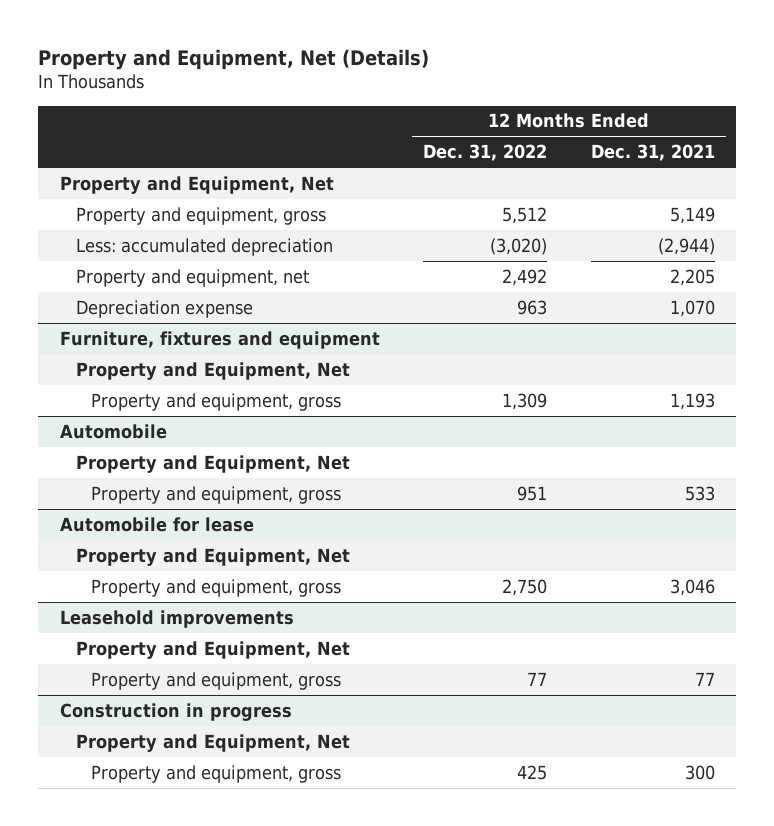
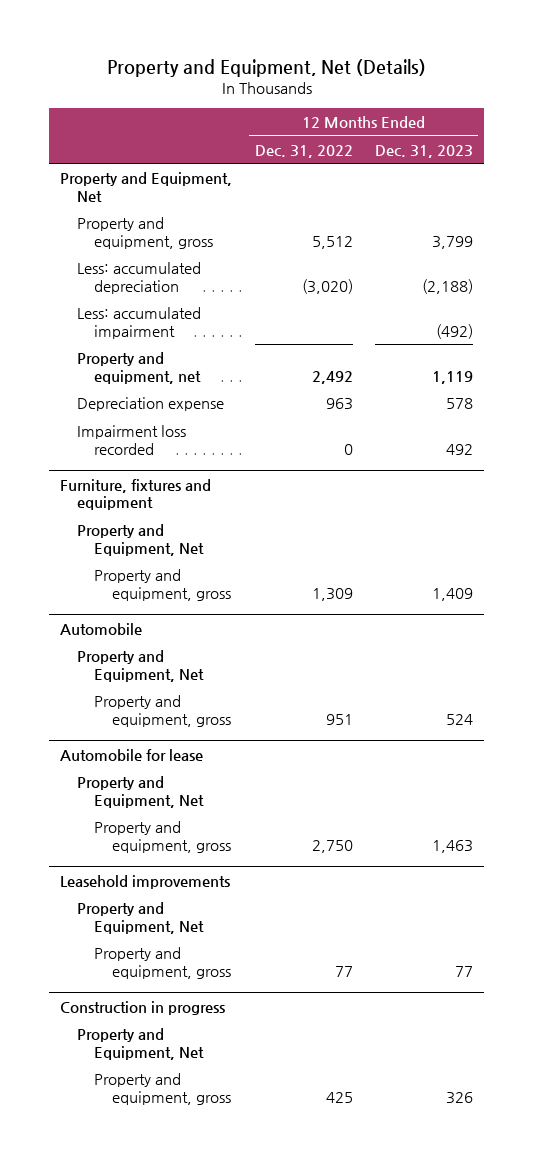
[590,144,715,162] Dec. 31, 2021 -> none
none -> [374,144,473,158] Dec. 31, 2023
none -> [77,307,202,339] Less: accumulated impairment
none -> [77,425,187,455] Impairment loss recorded

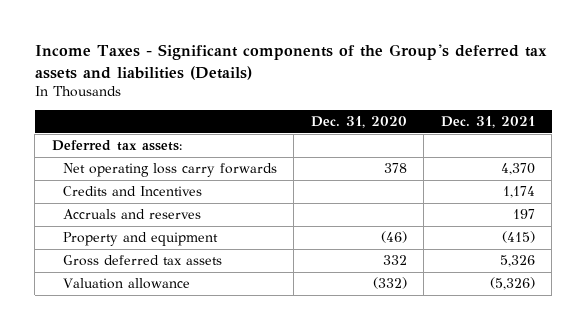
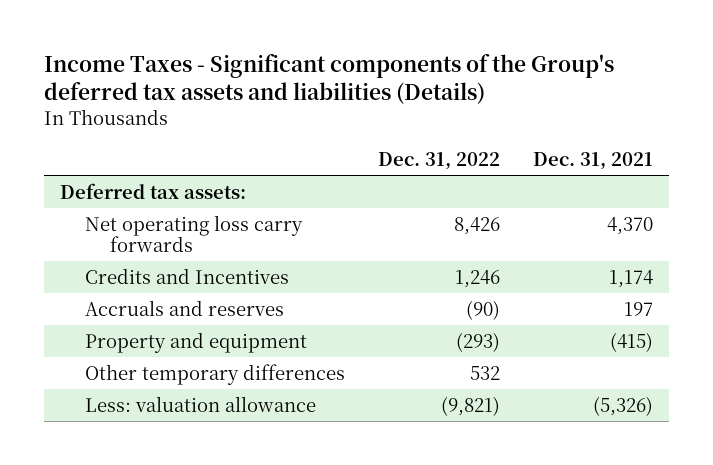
[310,116,407,129] Dec. 31, 2020 -> none
none -> [377,151,500,170] Dec. 31, 2022
[62,255,222,267] Gross deferred tax assets -> none
none -> [84,363,345,385] Other temporary differences
[62,278,190,290] Valuation allowance -> [84,395,316,412] Less: valuation allowance

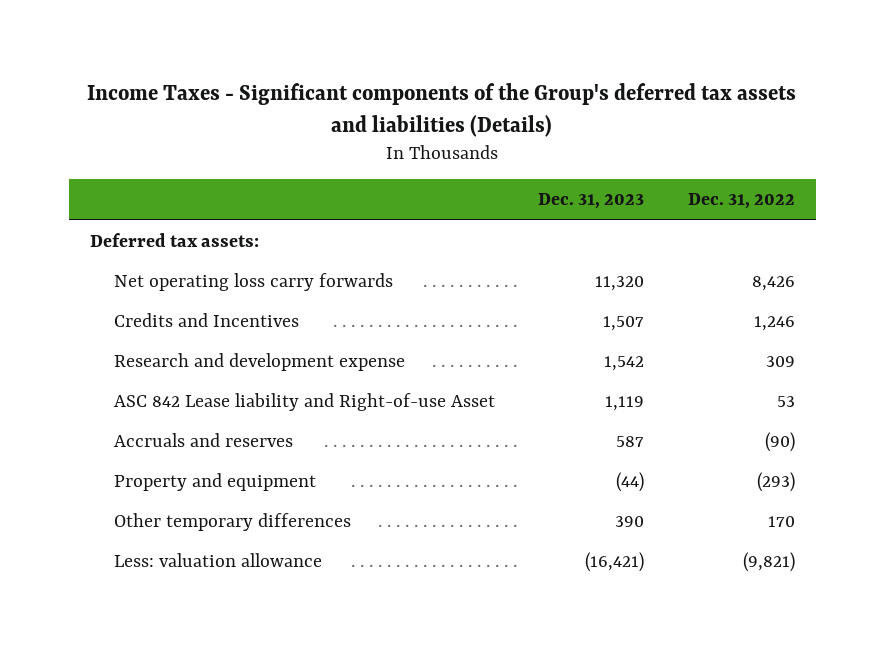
[532,151,653,170] Dec. 31, 2021 -> none
none -> [538,193,645,210] Dec. 31, 2023
none -> [114,352,406,371] Research and development expense
none -> [114,392,496,411] ASC 842 Lease liability and Right-of-use Asset
[469,365,500,380] 532 -> [767,515,795,527] 170

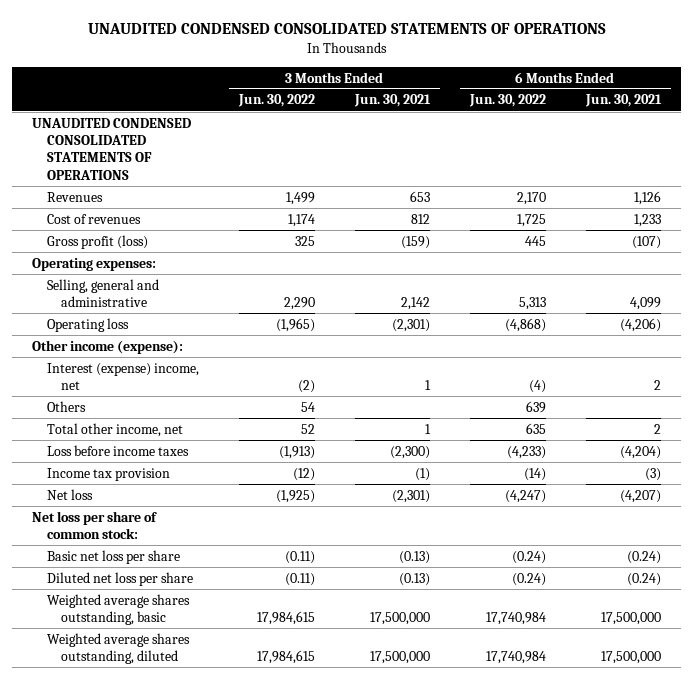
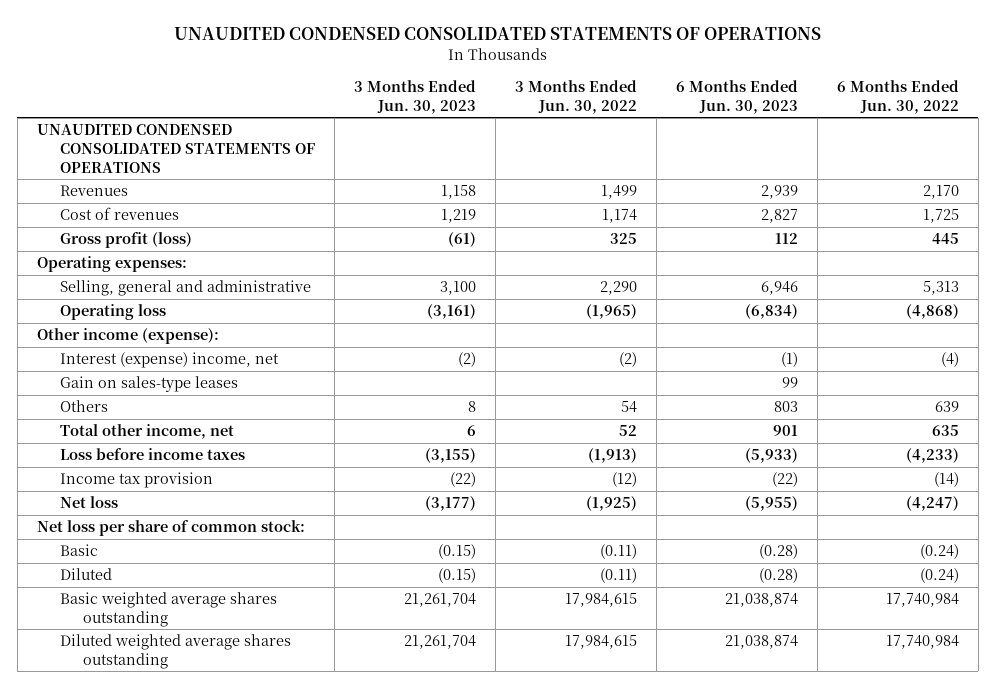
[353,94,431,108] Jun. 30, 2021 -> none
[584,94,662,108] Jun. 30, 2021 -> none
none -> [353,79,476,114] 3 Months Ended Jun. 30, 2023
none -> [675,79,798,114] 6 Months Ended Jun. 30, 2023
none -> [59,376,238,393] Gain on sales-type leases
[46,549,180,564] Basic net loss per share -> [59,544,98,557] Basic
[46,571,193,586] Diluted net loss per share -> [59,568,112,581] Diluted
[46,593,190,626] Weighted average shares outstanding, basic -> [59,592,277,627] Basic weighted average shares outstanding
[46,632,190,665] Weighted average shares outstanding, diluted -> [59,634,291,669] Diluted weighted average shares outstanding

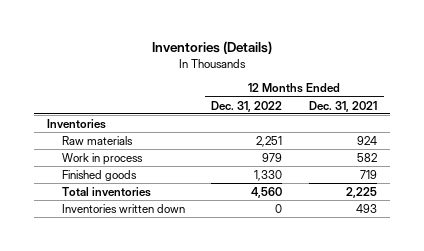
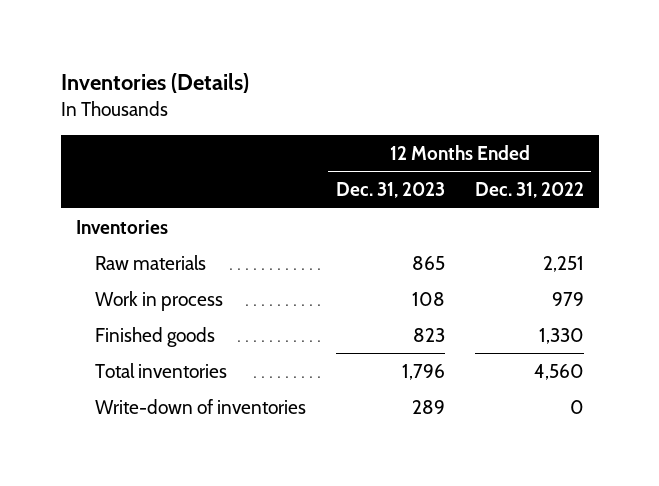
[309,100,378,112] Dec. 31, 2021 -> none
none -> [335,182,445,199] Dec. 31, 2023
[61,203,185,213] Inventories written down -> [94,398,306,414] Write-down of inventories

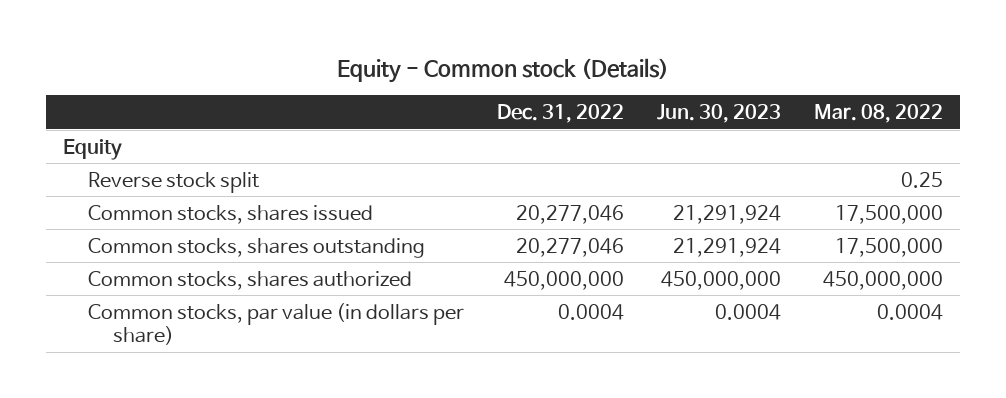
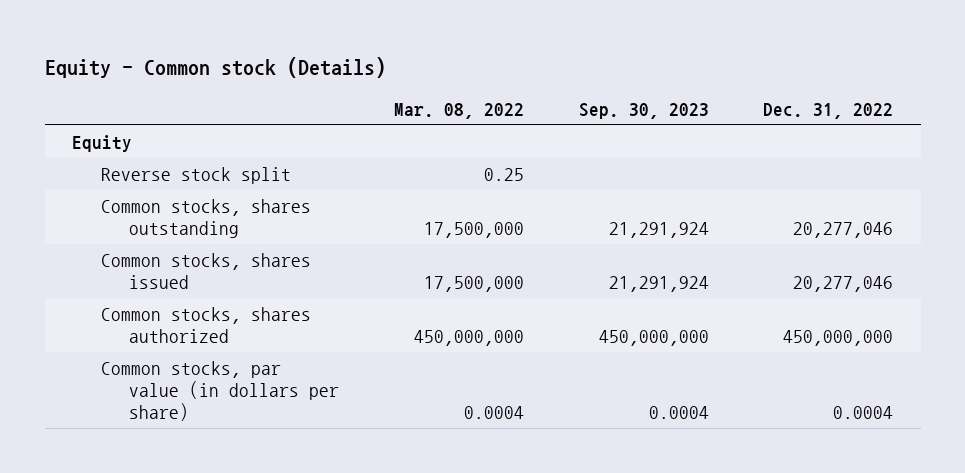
[657,104,782,124] Jun. 30, 2023 -> none
none -> [578,102,709,119] Sep. 30, 2023
[87,204,373,224] Common stocks, shares issued -> [100,253,311,290] Common stocks, shares issued

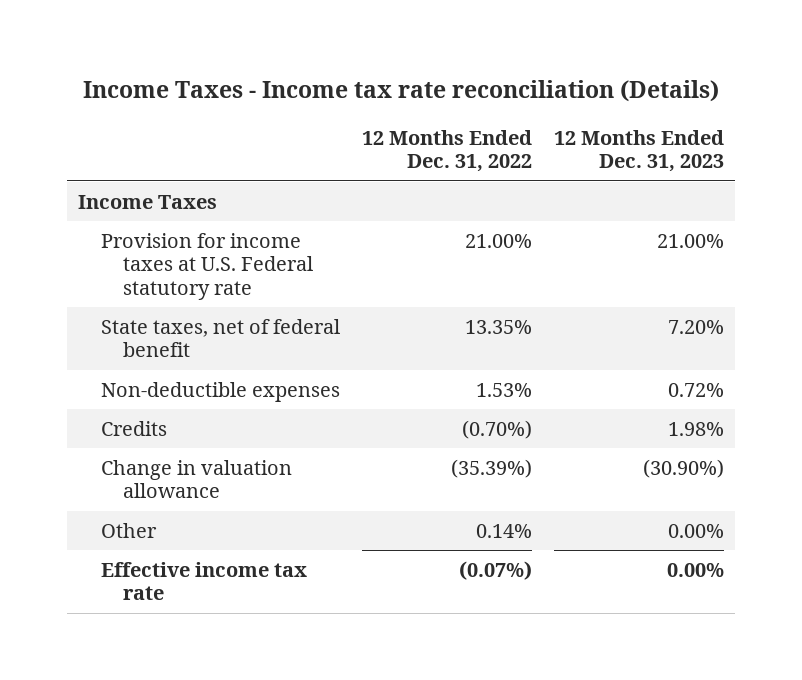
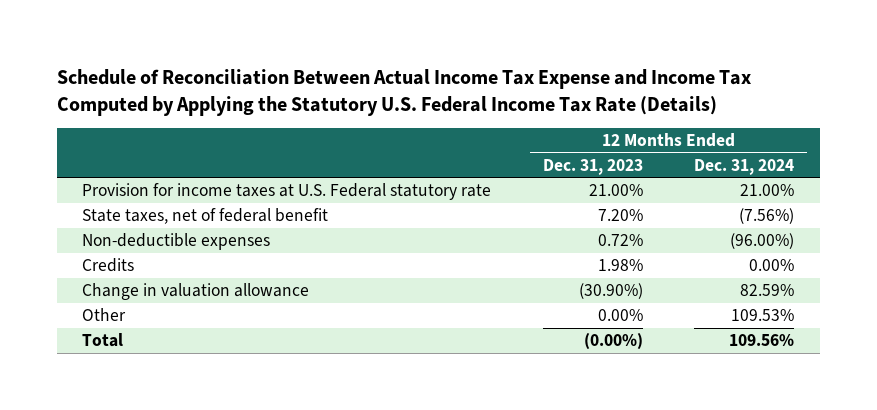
[83,79,720,102] Income Taxes - Income tax rate reconciliation (Details) -> [56,68,751,116] Schedule of Reconciliation Between Actual Income Tax Expense and Income Tax Computed by Applying the Statutory U.S. Federal Income Tax Rate (Details)
[361,129,532,173] 12 Months Ended Dec. 31, 2022 -> none
none -> [694,158,795,175] Dec. 31, 2024
[77,194,217,209] Income Taxes -> none
[100,561,307,601] Effective income tax rate -> none
none -> [82,333,124,348] Total

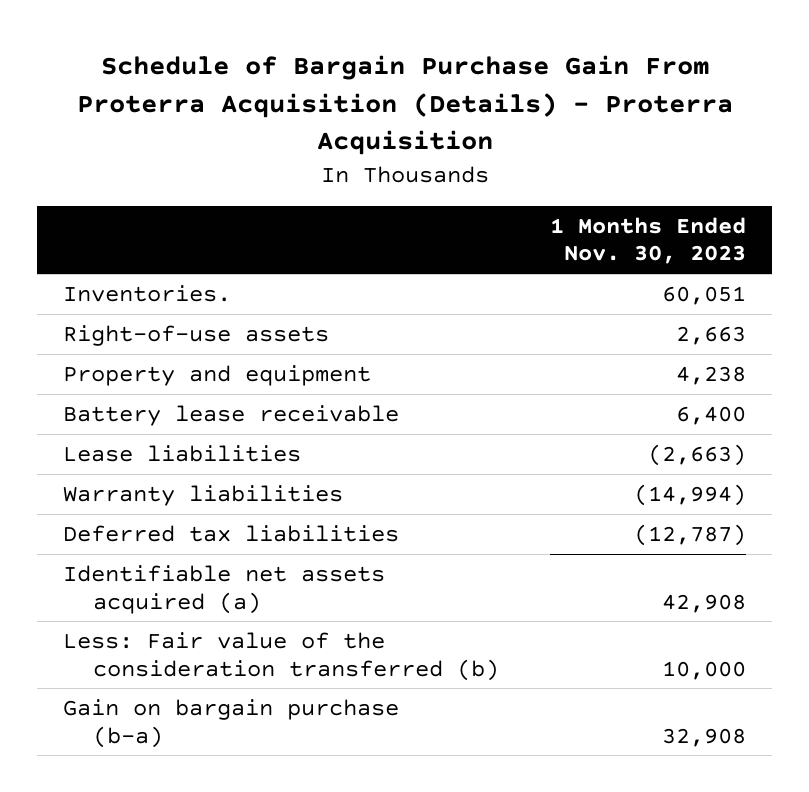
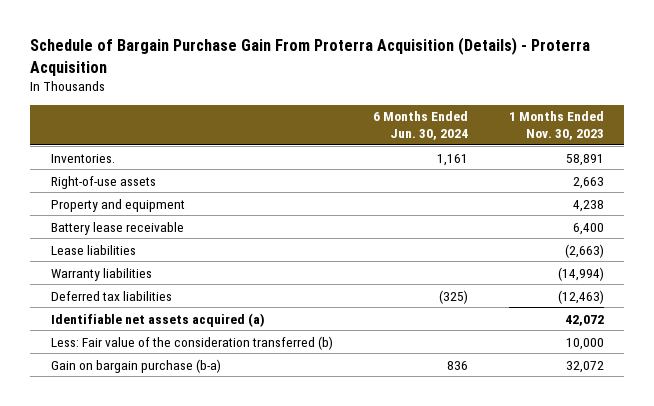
none -> [373,111,469,141] 6 Months Ended Jun. 30, 2024
[662,285,747,305] 60,051 -> [565,153,604,166] 58,891
[634,523,747,546] (12,787) -> [557,289,604,304] (12,463)
[662,593,747,613] 42,908 -> [564,314,604,326] 42,072
[662,727,747,747] 32,908 -> [565,360,604,373] 32,072

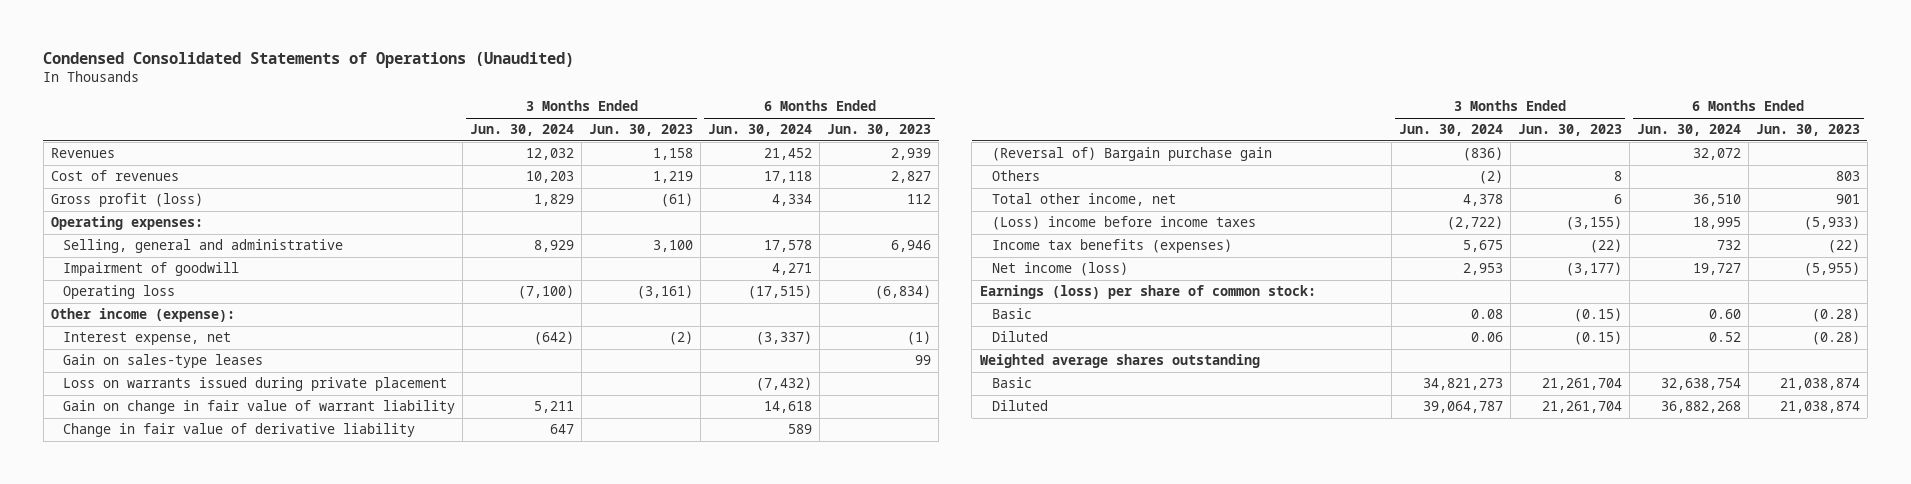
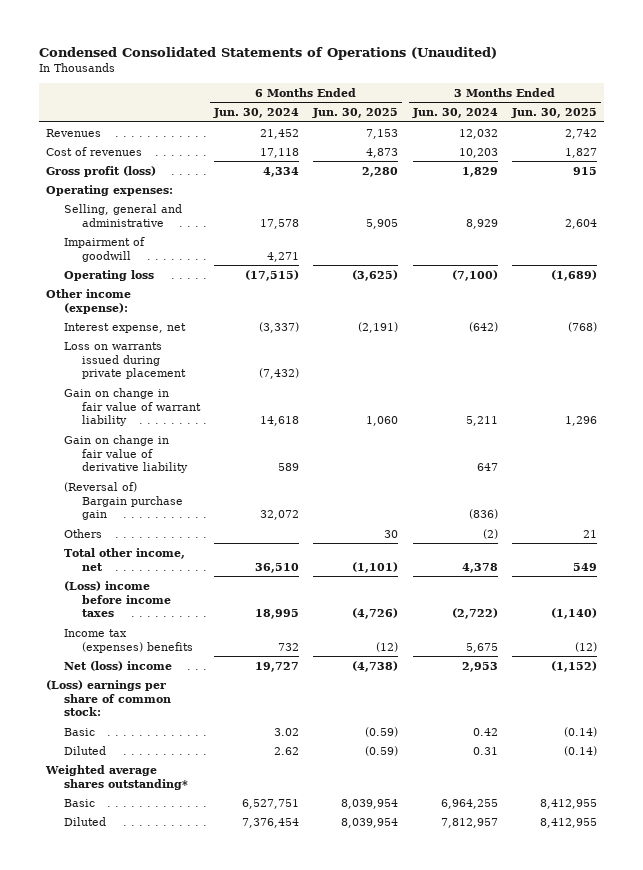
[589,124,694,137] Jun. 30, 2023 -> none
[827,124,932,137] Jun. 30, 2023 -> none
none -> [312,108,399,119] Jun. 30, 2025
none -> [510,108,597,119] Jun. 30, 2025
[62,354,263,369] Gain on sales-type leases -> none
[62,423,415,438] Change in fair value of derivative liability -> [63,434,188,474] Gain on change in fair value of derivative liability
[991,239,1232,254] Income tax benefits (expenses) -> [63,628,193,653] Income tax (expenses) benefits
[991,262,1128,277] Net income (loss) -> [63,660,172,671] Net (loss) income
[979,285,1316,300] Earnings (loss) per share of common stock: -> [46,679,171,717] (Loss) earnings per share of common stock:
[1470,309,1503,320] 0.08 -> [472,727,498,736] 0.42
[1708,309,1741,320] 0.60 -> [273,727,299,736] 3.02
[1470,332,1503,343] 0.06 -> [472,746,498,755] 0.31
[1708,332,1741,343] 0.52 -> [273,746,299,755] 2.62
[979,354,1260,369] Weighted average shares outstanding -> [45,764,188,790] Weighted average shares outstanding*
[1422,378,1503,391] 34,821,273 -> [440,798,498,809] 6,964,255
[1660,378,1741,391] 32,638,754 -> [241,798,299,809] 6,527,751
[1422,401,1503,414] 39,064,787 -> [440,817,498,828] 7,812,957
[1660,401,1741,414] 36,882,268 -> [241,817,299,828] 7,376,454

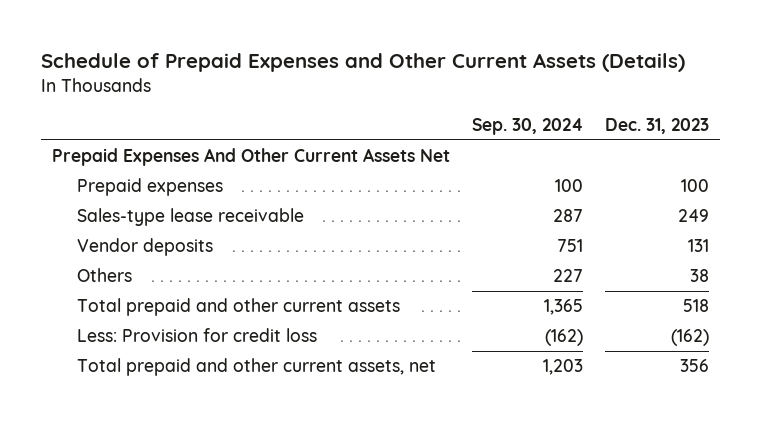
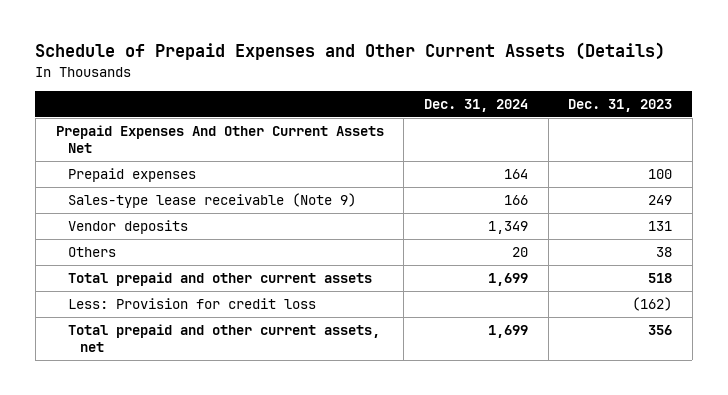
[471,117,583,135] Sep. 30, 2024 -> none
none -> [423,99,528,113] Dec. 31, 2024
[77,208,305,227] Sales-type lease receivable -> [67,193,356,209] Sales-type lease receivable (Note 9)

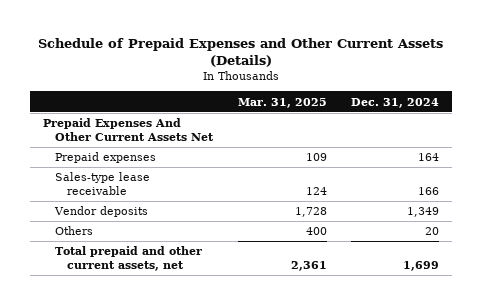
[568,99,673,113] Dec. 31, 2023 -> none
none -> [237,97,327,108] Mar. 31, 2025
[67,193,356,209] Sales-type lease receivable (Note 9) -> [54,172,150,196] Sales-type lease receivable
[67,272,372,287] Total prepaid and other current assets -> none
[67,298,316,310] Less: Provision for credit loss -> none

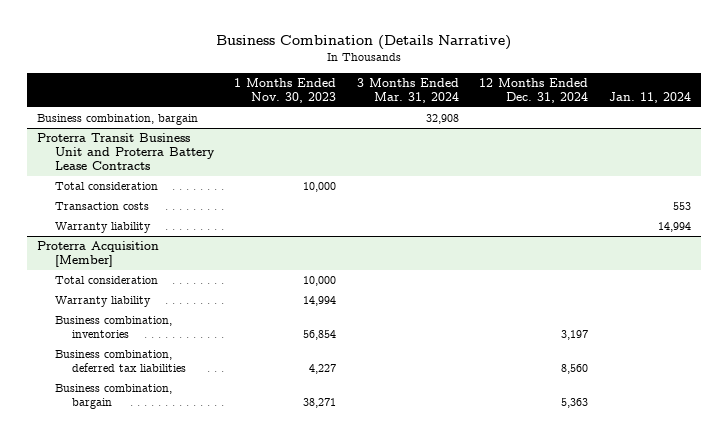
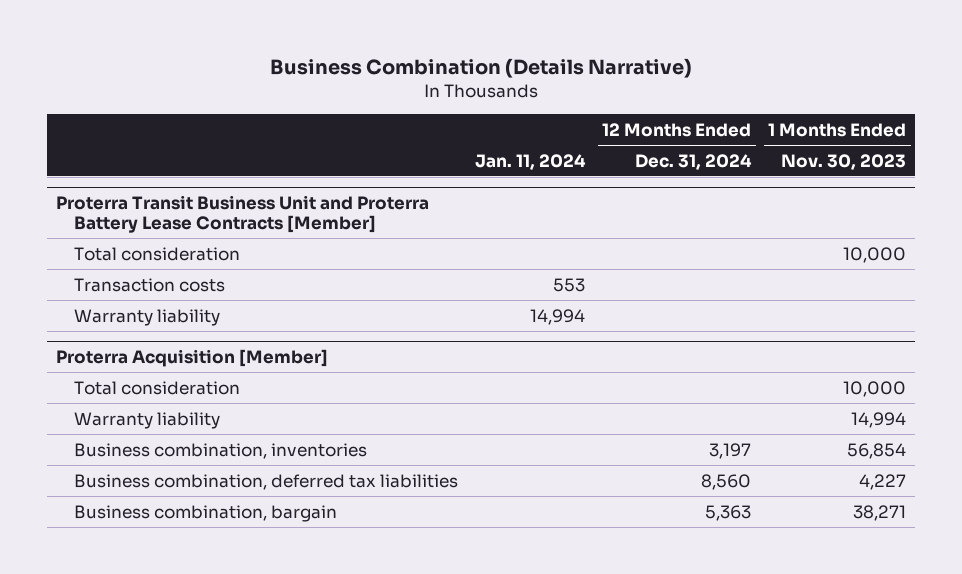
[356,77,459,103] 3 Months Ended Mar. 31, 2024 -> none
[37,113,199,125] Business combination, bargain -> none
[37,132,215,171] Proterra Transit Business Unit and Proterra Battery Lease Contracts -> [55,194,429,234] Proterra Transit Business Unit and Proterra Battery Lease Contracts [Member]

